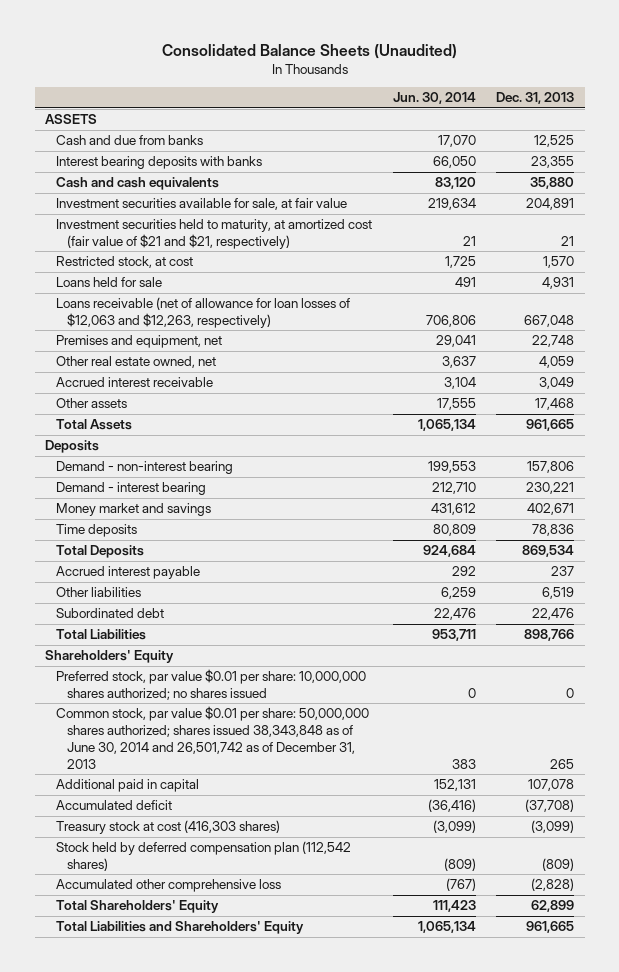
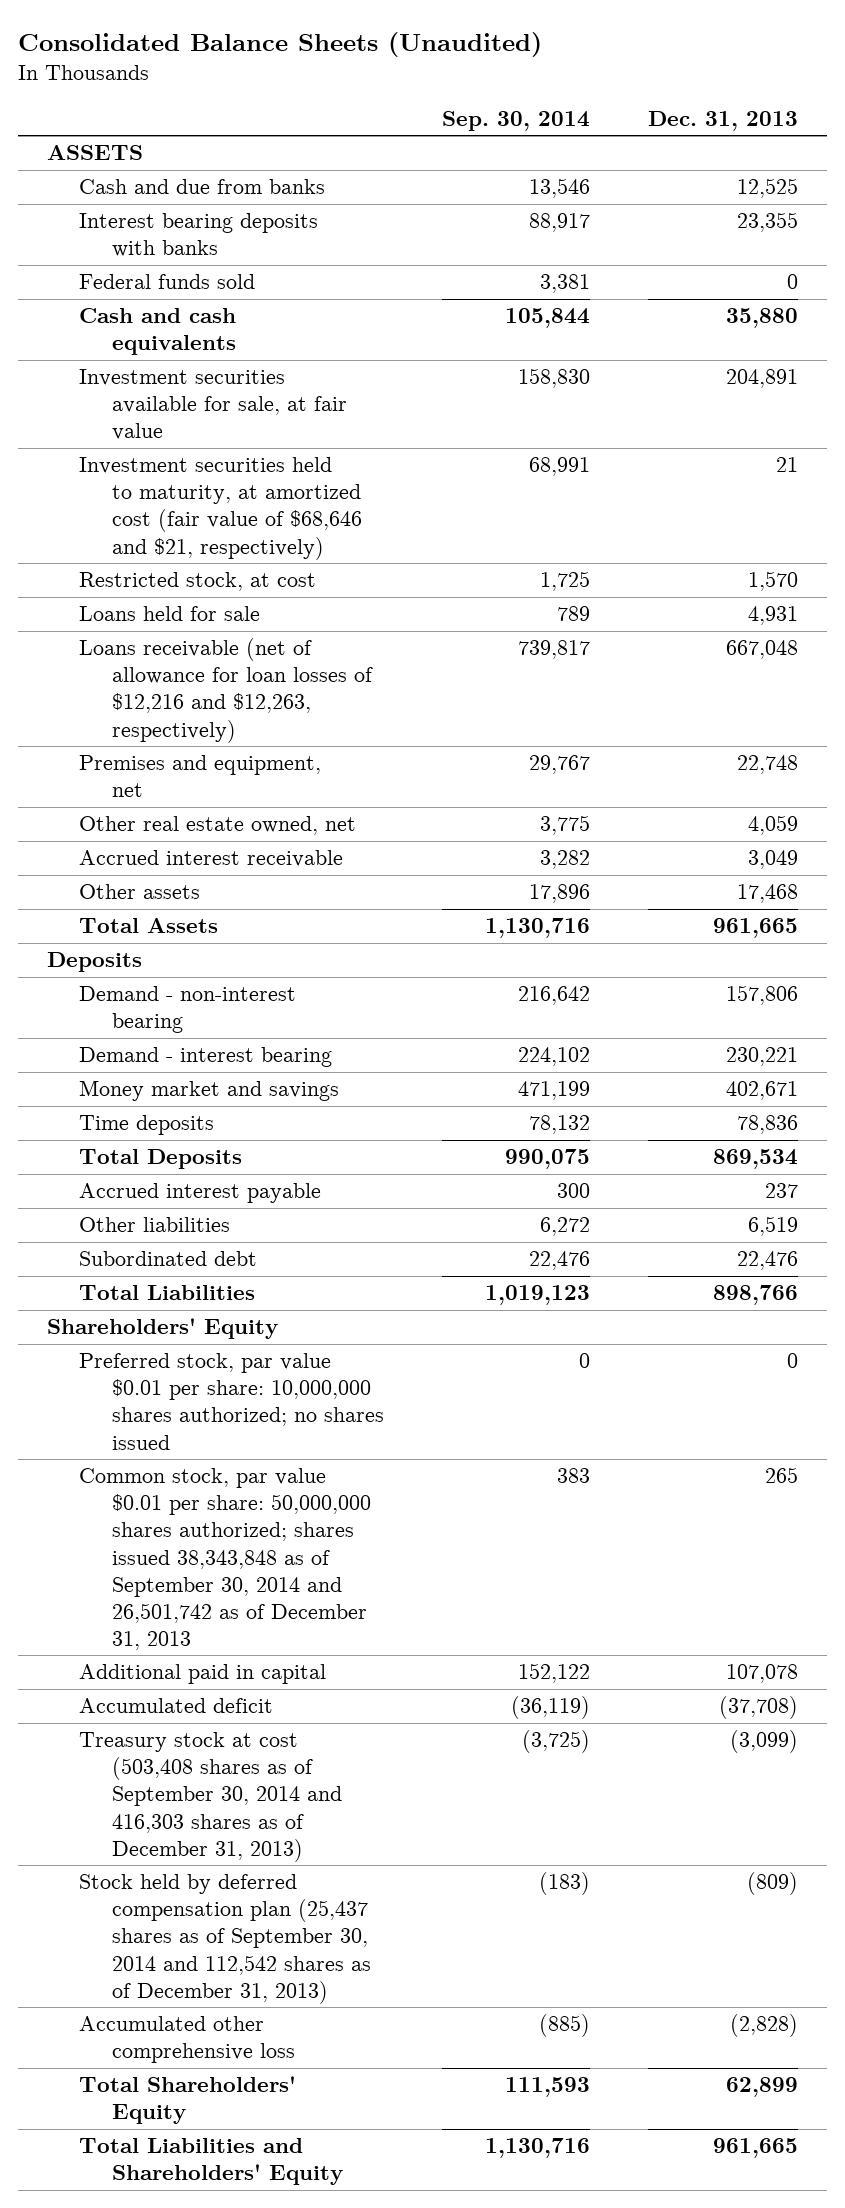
[392,92,476,105] Jun. 30, 2014 -> none
none -> [441,110,590,131] Sep. 30, 2014
none -> [79,274,256,290] Federal funds sold
[56,219,373,250] Investment securities held to maturity, at amortized cost (fair value of $21 and $21, respectively) -> [79,457,363,560] Investment securities held to maturity, at amortized cost (fair value of $68,646 and $21, respectively)
[56,297,351,329] Loans receivable (net of allowance for loan losses of $12,063 and $12,263, respectively) -> [79,638,374,743] Loans receivable (net of allowance for loan losses of $12,216 and $12,263, respectively)
[56,706,370,769] Common stock, par value $0.01 per share: 50,000,000 shares authorized; shares issued 38,343,848 as of June 30, 2014 and 26,501,742 as of December 31, 2013 -> [79,1468,372,1650] Common stock, par value $0.01 per share: 50,000,000 shares authorized; shares issued 38,343,848 as of September 30, 2014 and 26,501,742 as of December 31, 2013
[56,820,281,835] Treasury stock at cost (416,303 shares) -> [79,1732,343,1862] Treasury stock at cost (503,408 shares as of September 30, 2014 and 416,303 shares as of December 31, 2013)
[56,841,352,872] Stock held by deferred compensation plan (112,542 shares) -> [79,1874,372,2004] Stock held by deferred compensation plan (25,437 shares as of September 30, 2014 and 112,542 shares as of December 31, 2013)

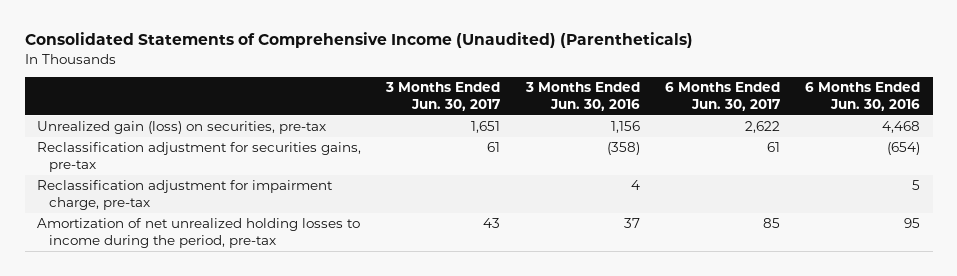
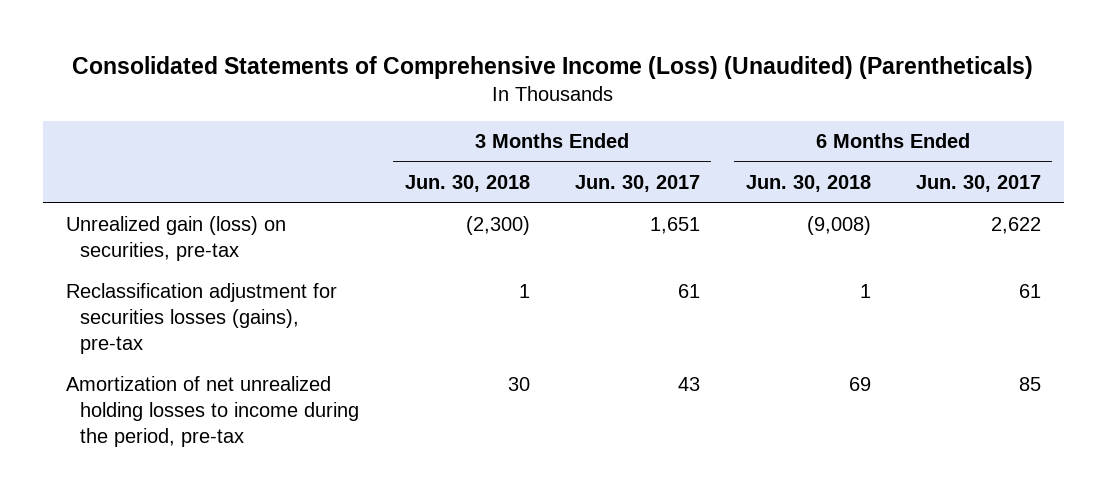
[24,32,693,49] Consolidated Statements of Comprehensive Income (Unaudited) (Parentheticals) -> [72,55,1034,79] Consolidated Statements of Comprehensive Income (Loss) (Unaudited) (Parentheticals)
[524,82,640,112] 3 Months Ended Jun. 30, 2016 -> none
[805,82,921,112] 6 Months Ended Jun. 30, 2016 -> none
none -> [404,175,530,193] Jun. 30, 2018
none -> [745,175,871,193] Jun. 30, 2018
[37,180,334,210] Reclassification adjustment for impairment charge, pre-tax -> none
[37,142,362,172] Reclassification adjustment for securities gains, pre-tax -> [65,283,337,355] Reclassification adjustment for securities losses (gains), pre-tax

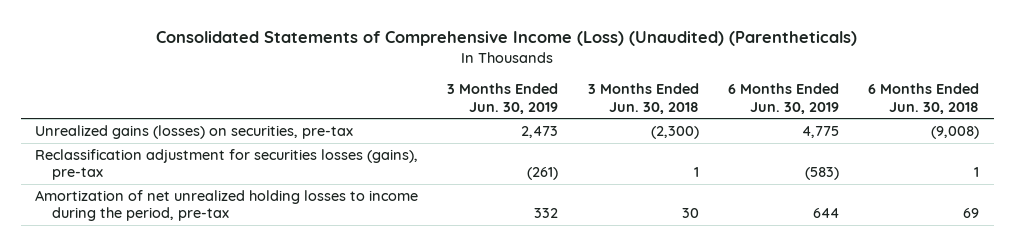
[575,175,701,193] Jun. 30, 2017 -> none
[915,175,1041,193] Jun. 30, 2017 -> none
none -> [447,83,559,114] 3 Months Ended Jun. 30, 2019
none -> [727,83,839,114] 6 Months Ended Jun. 30, 2019
[65,216,286,262] Unrealized gain (loss) on securities, pre-tax -> [35,125,354,140] Unrealized gains (losses) on securities, pre-tax

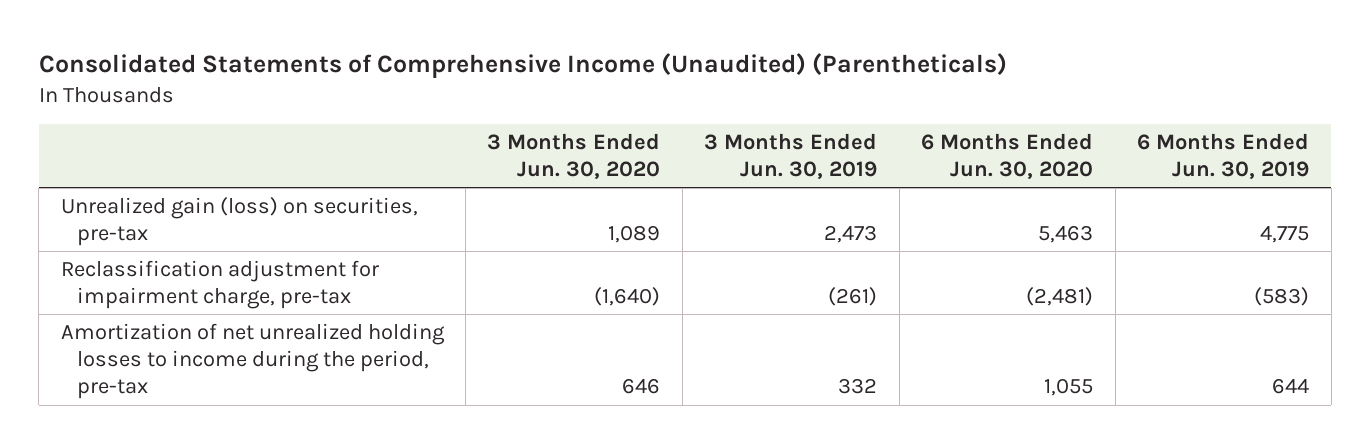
[156,31,858,47] Consolidated Statements of Comprehensive Income (Loss) (Unaudited) (Parentheticals) -> [38,53,1007,79] Consolidated Statements of Comprehensive Income (Unaudited) (Parentheticals)
[587,83,699,114] 3 Months Ended Jun. 30, 2018 -> none
[868,83,980,114] 6 Months Ended Jun. 30, 2018 -> none
none -> [487,132,661,179] 3 Months Ended Jun. 30, 2020
none -> [921,132,1094,179] 6 Months Ended Jun. 30, 2020
[35,125,354,140] Unrealized gains (losses) on securities, pre-tax -> [60,197,418,247] Unrealized gain (loss) on securities, pre-tax
[35,149,419,181] Reclassification adjustment for securities losses (gains), pre-tax -> [60,260,379,310] Reclassification adjustment for impairment charge, pre-tax

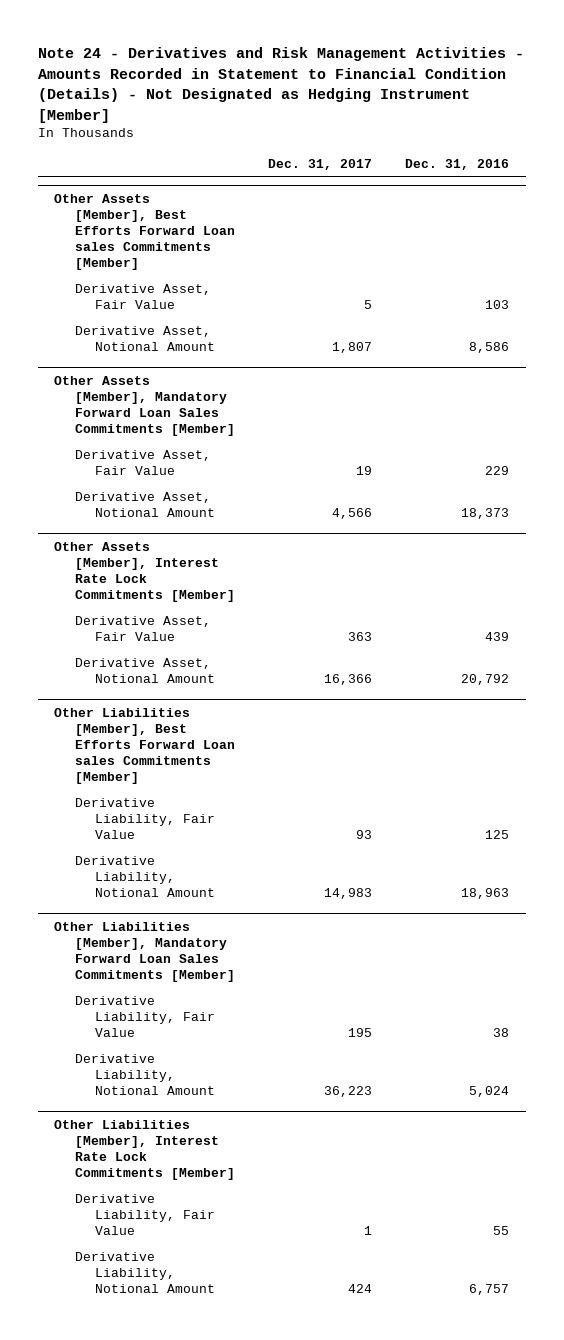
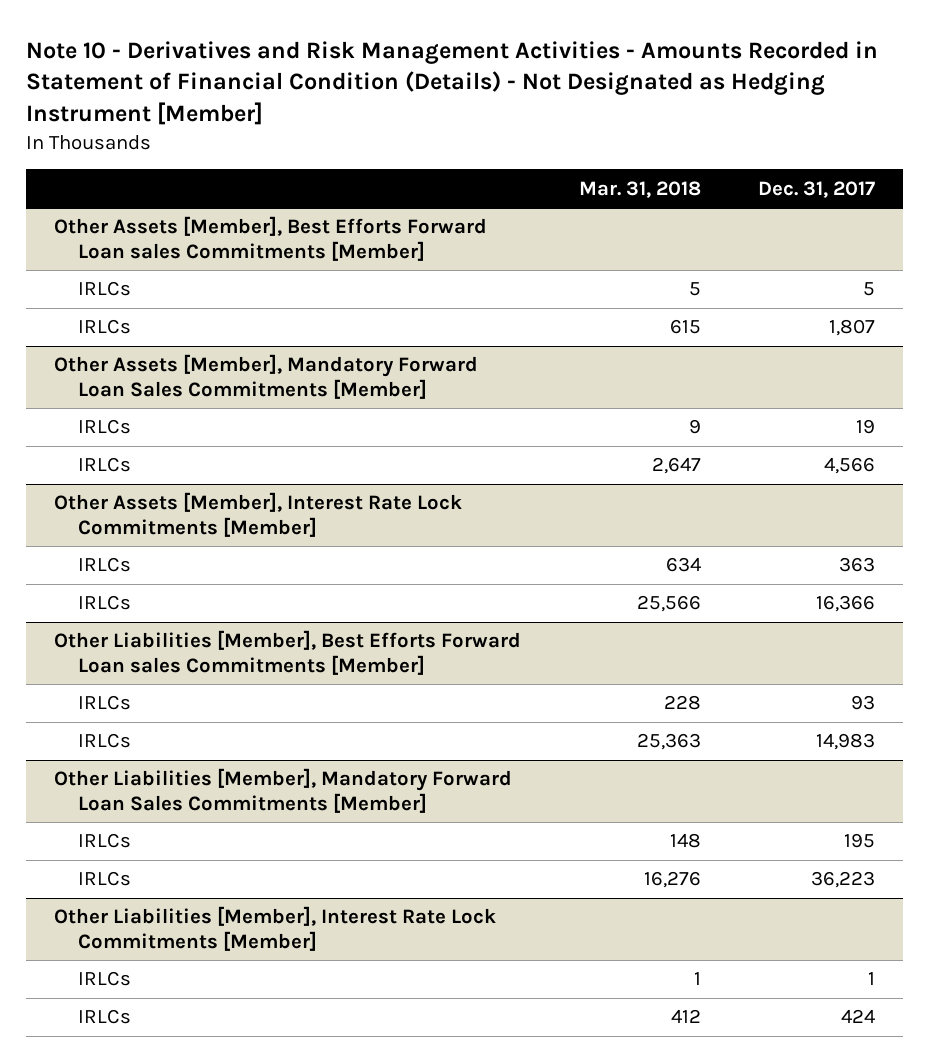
[37,47,524,123] Note 24 - Derivatives and Risk Management Activities - Amounts Recorded in Statement to Financial Condition (Details) - Not Designated as Hedging Instrument [Member] -> [25,40,878,126] Note 10 - Derivatives and Risk Management Activities - Amounts Recorded in Statement of Financial Condition (Details) - Not Designated as Hedging Instrument [Member]
[405,158,510,170] Dec. 31, 2016 -> none
none -> [578,180,701,198] Mar. 31, 2018
[74,284,211,310] Derivative Asset, Fair Value -> [77,281,131,297] IRLCs
[74,326,215,352] Derivative Asset, Notional Amount -> [77,319,131,335] IRLCs
[74,450,211,476] Derivative Asset, Fair Value -> [77,419,131,435] IRLCs
[74,492,215,518] Derivative Asset, Notional Amount -> [77,457,131,473] IRLCs
[74,616,211,642] Derivative Asset, Fair Value -> [77,557,131,573] IRLCs
[74,658,215,684] Derivative Asset, Notional Amount -> [77,595,131,611] IRLCs
[74,798,215,840] Derivative Liability, Fair Value -> [77,695,131,711] IRLCs
[74,856,215,898] Derivative Liability, Notional Amount -> [77,733,131,749] IRLCs
[74,996,215,1038] Derivative Liability, Fair Value -> [77,833,131,849] IRLCs
[74,1054,215,1096] Derivative Liability, Notional Amount -> [77,871,131,887] IRLCs
[74,1194,215,1236] Derivative Liability, Fair Value -> [77,971,131,987] IRLCs
[74,1252,215,1294] Derivative Liability, Notional Amount -> [77,1009,131,1025] IRLCs

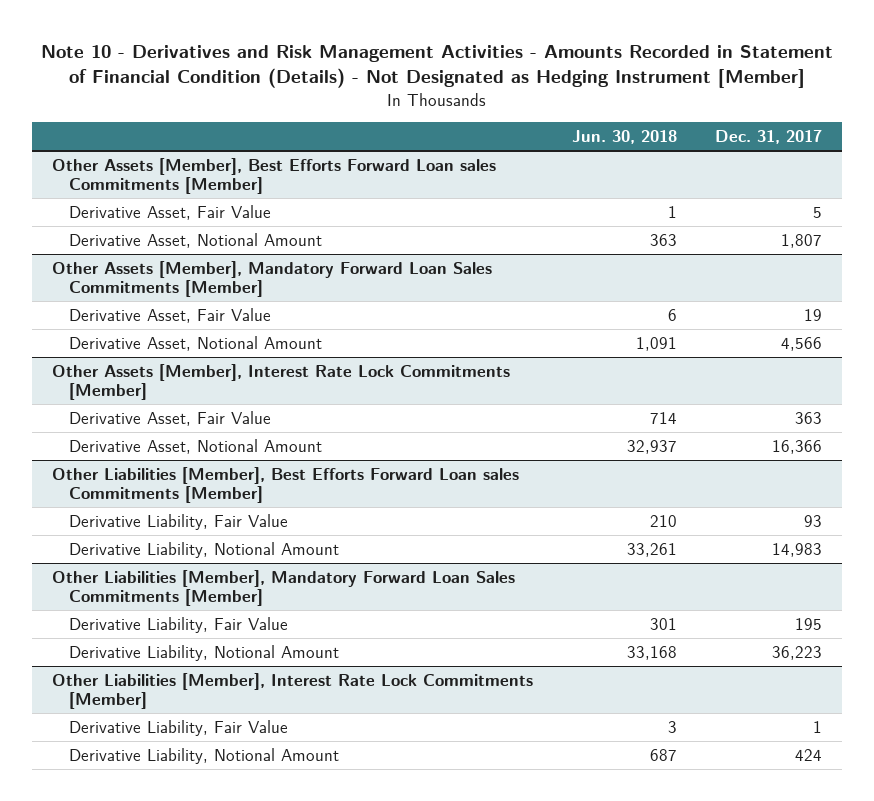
[578,180,701,198] Mar. 31, 2018 -> none
none -> [571,130,677,145] Jun. 30, 2018
[77,281,131,297] IRLCs -> [69,204,272,220] Derivative Asset, Fair Value
[77,319,131,335] IRLCs -> [69,232,323,248] Derivative Asset, Notional Amount
[77,419,131,435] IRLCs -> [69,307,272,323] Derivative Asset, Fair Value
[77,457,131,473] IRLCs -> [69,335,323,351] Derivative Asset, Notional Amount
[77,557,131,573] IRLCs -> [69,410,272,426] Derivative Asset, Fair Value
[77,595,131,611] IRLCs -> [69,438,323,454] Derivative Asset, Notional Amount
[77,695,131,711] IRLCs -> [69,513,289,530] Derivative Liability, Fair Value
[77,733,131,749] IRLCs -> [69,541,340,558] Derivative Liability, Notional Amount
[77,833,131,849] IRLCs -> [69,616,289,633] Derivative Liability, Fair Value
[77,871,131,887] IRLCs -> [69,644,340,661] Derivative Liability, Notional Amount
[77,971,131,987] IRLCs -> [69,719,289,736] Derivative Liability, Fair Value
[77,1009,131,1025] IRLCs -> [69,747,340,764] Derivative Liability, Notional Amount

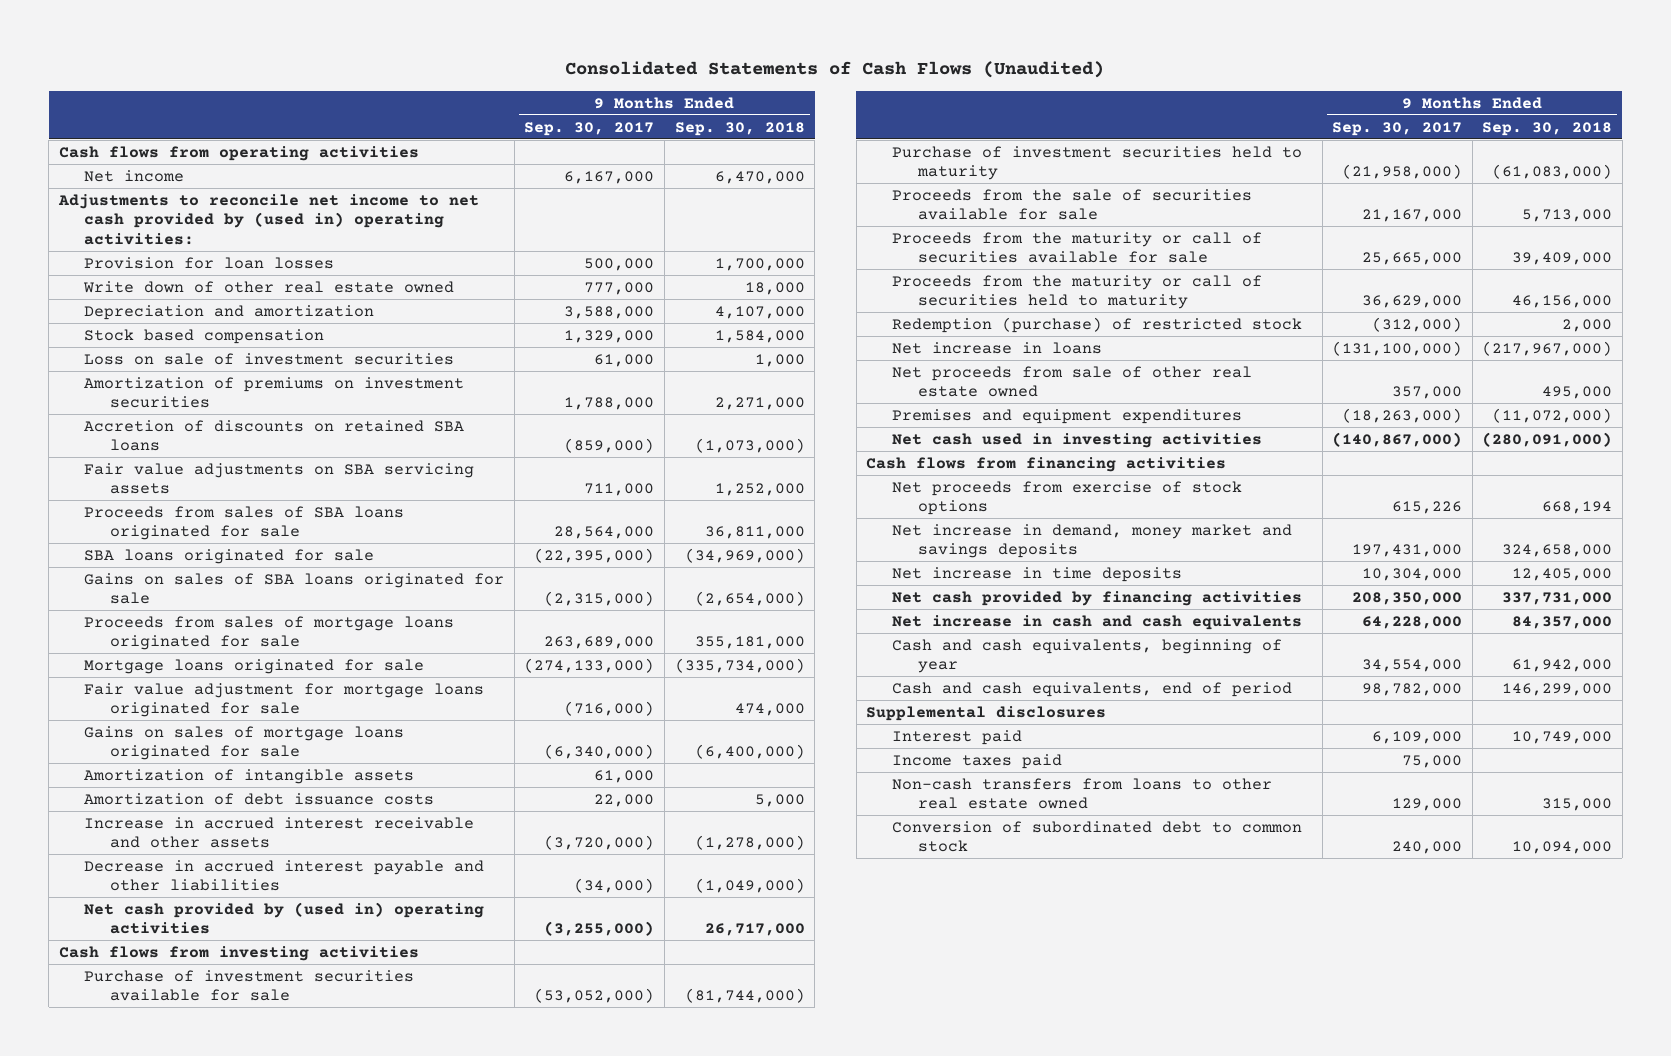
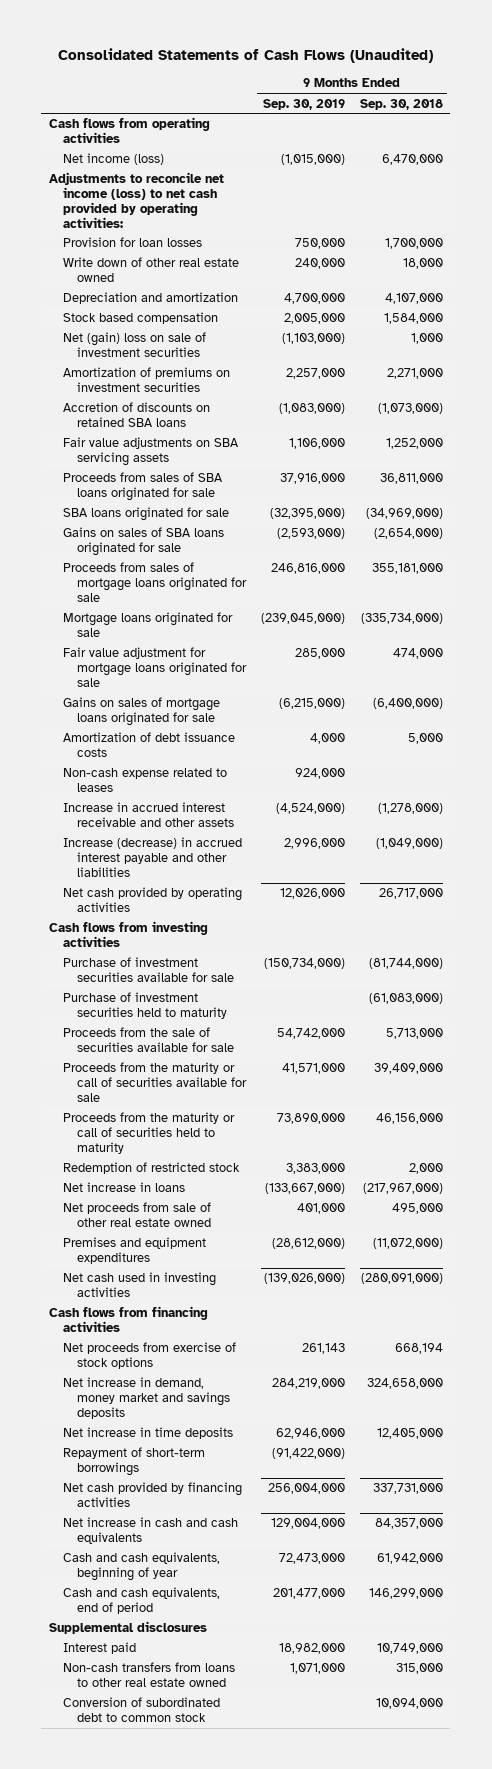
[524,121,655,136] Sep. 30, 2017 -> none
none -> [263,98,346,110] Sep. 30, 2019
[84,169,185,182] Net income -> [62,153,164,166] Net income (loss)
[57,193,479,245] Adjustments to reconcile net income to net cash provided by (used in) operating activities: -> [48,172,224,228] Adjustments to reconcile net income (loss) to net cash provided by operating activities:
[84,352,455,365] Loss on sale of investment securities -> [62,332,206,358] Net (gain) loss on sale of investment securities
[84,768,415,784] Amortization of intangible assets -> none
none -> [62,768,227,793] Non-cash expense related to leases
[84,859,485,892] Decrease in accrued interest payable and other liabilities -> [62,837,242,877] Increase (decrease) in accrued interest payable and other liabilities
[84,901,485,935] Net cash provided by (used in) operating activities -> [62,887,242,913] Net cash provided by operating activities
[891,316,1302,333] Redemption (purchase) of restricted stock -> [62,1162,240,1175] Redemption of restricted stock
none -> [62,1447,205,1477] Repayment of short-term borrowings
[891,753,1062,769] Income taxes paid -> none

